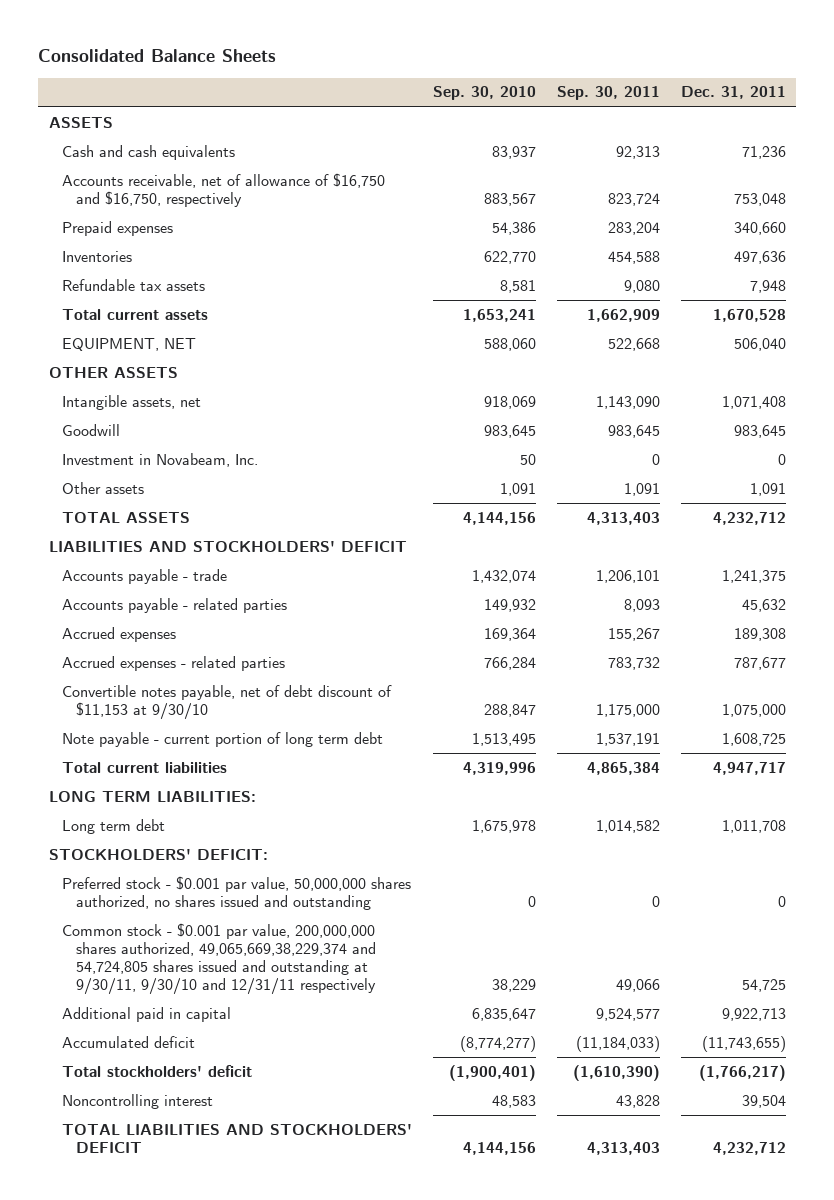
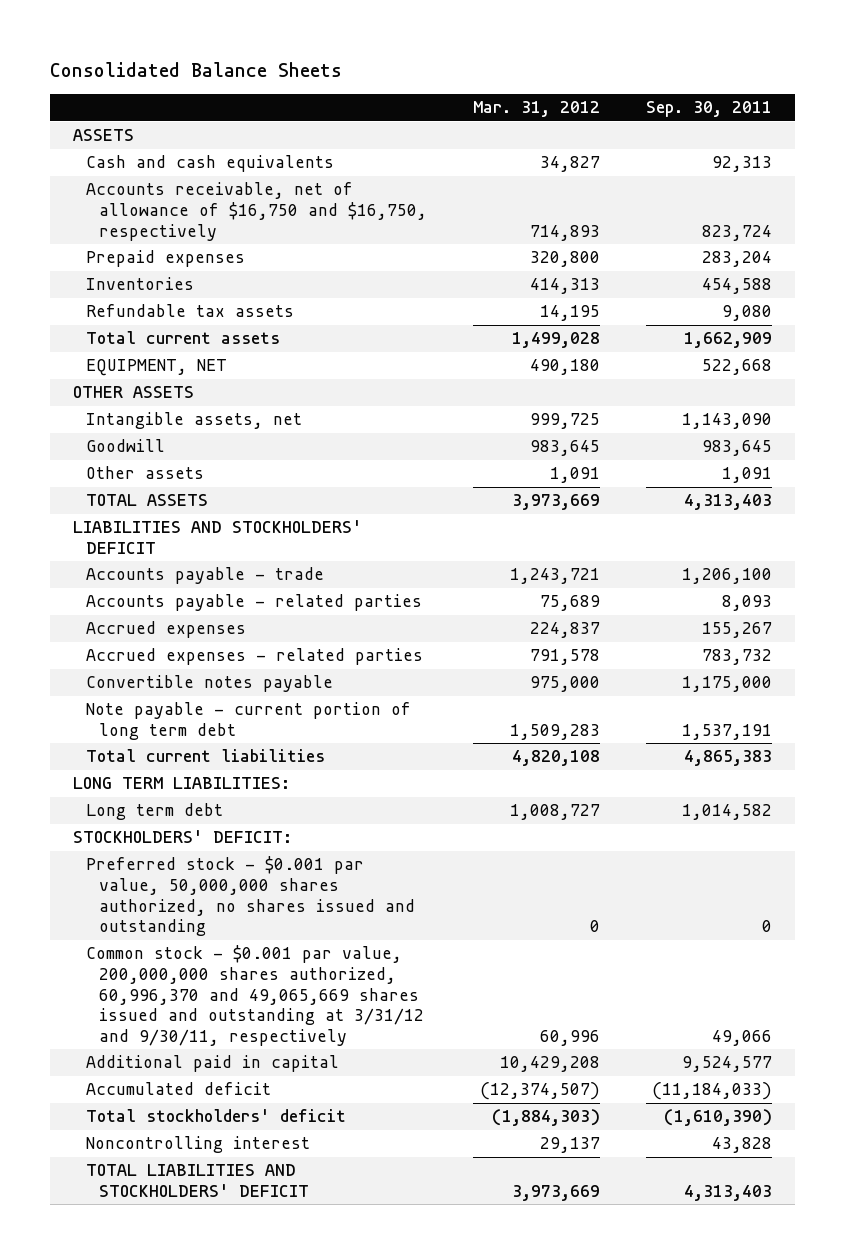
[433,86,537,101] Sep. 30, 2010 -> none
[680,86,786,100] Dec. 31, 2011 -> none
none -> [473,101,601,118] Mar. 31, 2012
[62,452,259,467] Investment in Novabeam, Inc. -> none
[595,569,660,583] 1,206,101 -> [682,568,773,585] 1,206,100
[62,684,393,720] Convertible notes payable, net of debt discount of $11,153 at 9/30/10 -> [86,675,334,693] Convertible notes payable
[586,761,660,775] 4,865,384 -> [684,750,773,767] 4,865,383
[62,922,376,995] Common stock - $0.001 par value, 200,000,000 shares authorized, 49,065,669,38,229,374 and 54,724,805 shares issued and outstanding at 9/30/11, 9/30/10 and 12/31/11 respectively -> [86,945,425,1047] Common stock - $0.001 par value, 200,000,000 shares authorized, 60,996,370 and 49,065,669 shares issued and outstanding at 3/31/12 and 9/30/11, respectively

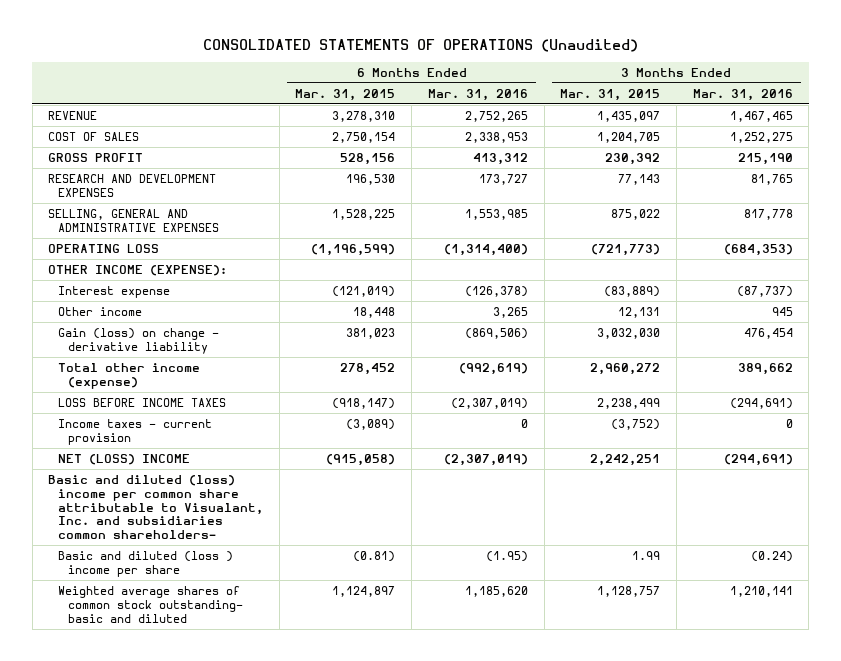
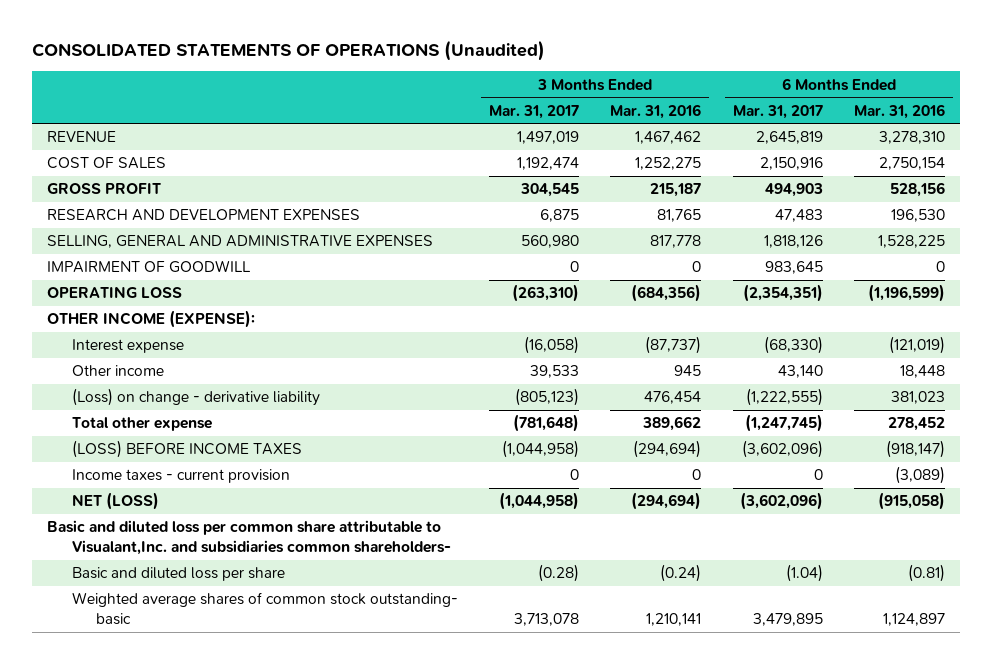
[295,88,396,101] Mar. 31, 2015 -> none
[560,88,661,101] Mar. 31, 2015 -> none
none -> [489,104,580,119] Mar. 31, 2017
none -> [732,104,823,119] Mar. 31, 2017
[464,110,528,122] 2,752,265 -> [878,131,945,145] 3,278,310
[729,110,793,122] 1,467,465 -> [635,131,702,145] 1,467,462
[464,131,528,143] 2,338,953 -> [878,157,945,171] 2,750,154
[472,152,528,165] 413,312 -> [889,182,945,198] 528,156
[737,152,793,165] 215,190 -> [650,183,702,198] 215,187
[478,173,528,185] 173,727 -> [890,209,945,223] 196,530
[464,208,528,220] 1,553,985 -> [877,235,945,249] 1,528,225
none -> [47,260,252,274] IMPAIRMENT OF GOODWILL
[443,243,528,256] (1,314,400) -> [867,284,945,303] (1,196,599)
[723,243,793,256] (684,353) -> [631,284,702,303] (684,356)
[464,285,528,297] (126,378) -> [888,336,945,355] (121,019)
[492,306,528,318] 3,265 -> [899,365,945,379] 18,448
[57,327,219,354] Gain (loss) on change - derivative liability -> [71,388,320,407] (Loss) on change - derivative liability
[464,327,528,339] (869,506) -> [890,391,945,405] 381,023
[57,362,200,389] Total other income (expense) -> [71,417,212,432] Total other expense
[458,362,528,375] (992,619) -> [887,417,945,432] 278,452
[57,397,226,407] LOSS BEFORE INCOME TAXES -> [71,440,302,459] (LOSS) BEFORE INCOME TAXES
[450,397,528,409] (2,307,019) -> [885,440,945,459] (918,147)
[729,397,793,409] (294,691) -> [633,440,702,459] (294,694)
[520,418,528,428] 0 -> [894,466,945,485] (3,089)
[57,453,190,465] NET (LOSS) INCOME -> [71,492,159,511] NET (LOSS)
[443,453,528,466] (2,307,019) -> [877,492,945,511] (915,058)
[723,453,793,466] (294,691) -> [631,492,702,511] (294,694)
[48,474,263,540] Basic and diluted (loss) income per common share attributable to Visualant, Inc. and subsidiaries common shareholders- -> [47,520,451,555] Basic and diluted loss per common share attributable to Visualant,Inc. and subsidiaries common shareholders-
[57,550,233,577] Basic and diluted (loss ) income per share -> [71,567,285,582] Basic and diluted loss per share
[485,550,528,562] (1.95) -> [907,564,945,583] (0.81)
[57,585,243,623] Weighted average shares of common stock outstanding- basic and diluted -> [71,592,458,625] Weighted average shares of common stock outstanding- basic
[464,585,528,597] 1,185,620 -> [882,612,945,626] 1,124,897

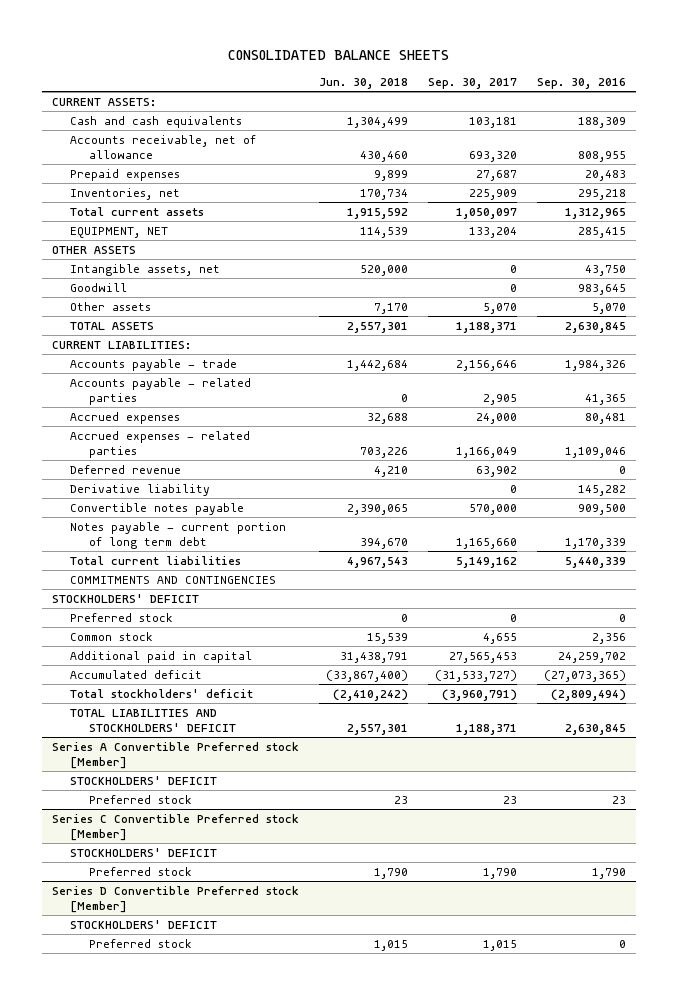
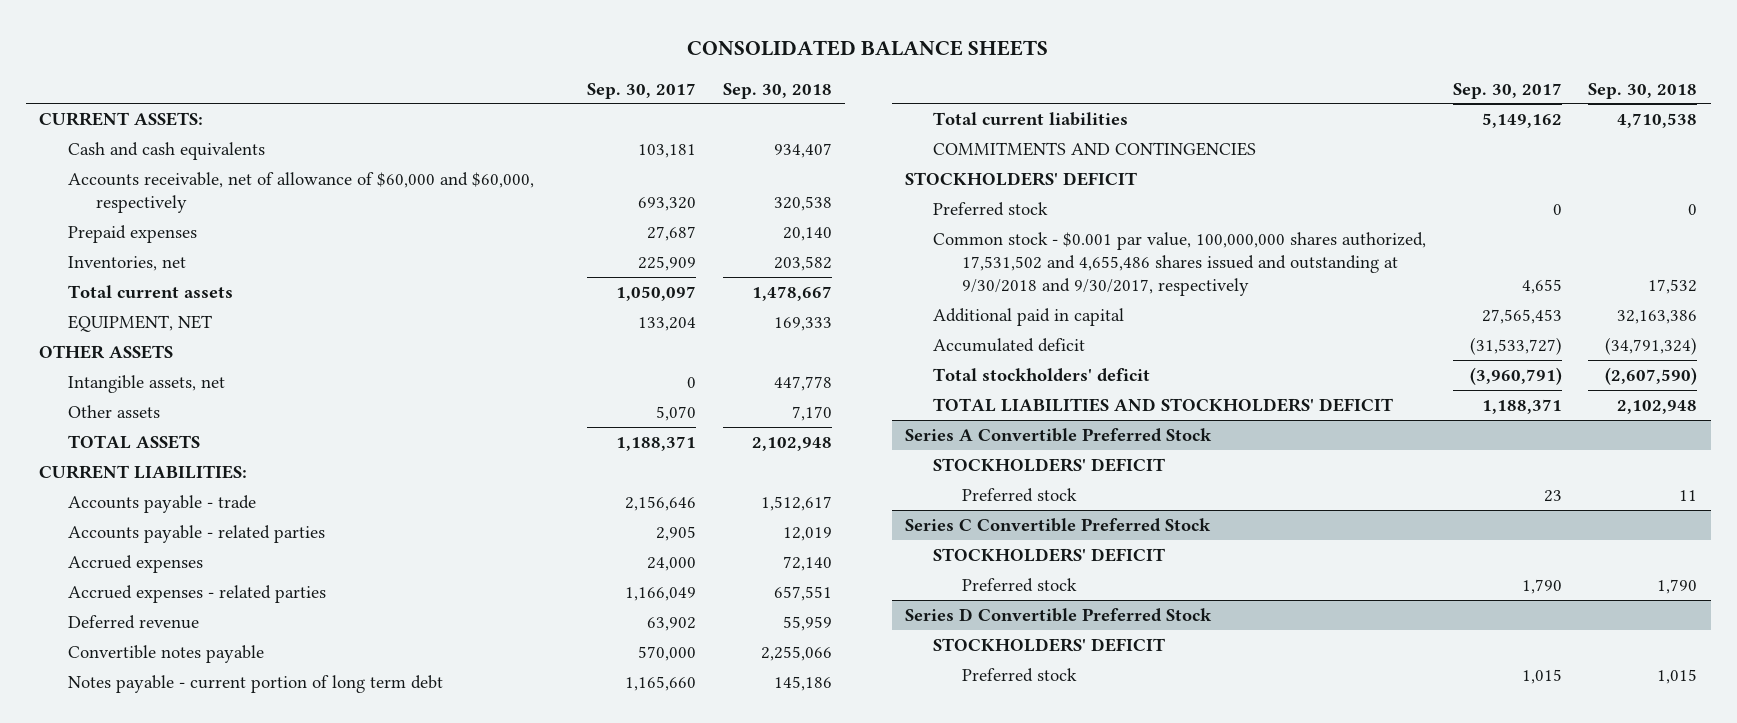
[318,77,408,89] Jun. 30, 2018 -> none
[536,77,626,89] Sep. 30, 2016 -> none
none -> [722,82,832,99] Sep. 30, 2018
[70,134,257,159] Accounts receivable, net of allowance -> [67,171,534,214] Accounts receivable, net of allowance of $60,000 and $60,000, respectively
[70,282,128,292] Goodwill -> none
[70,483,211,496] Derivative liability -> none
[70,631,154,641] Common stock -> [933,231,1427,297] Common stock - $0.001 par value, 100,000,000 shares authorized, 17,531,502 and 4,655,486 shares issued and outstanding at 9/30/2018 and 9/30/2017, respectively
[51,741,299,769] Series A Convertible Preferred stock [Member] -> [905,427,1213,442] Series A Convertible Preferred Stock
[51,813,299,841] Series C Convertible Preferred stock [Member] -> [905,517,1212,532] Series C Convertible Preferred Stock
[51,885,299,913] Series D Convertible Preferred stock [Member] -> [905,607,1213,622] Series D Convertible Preferred Stock

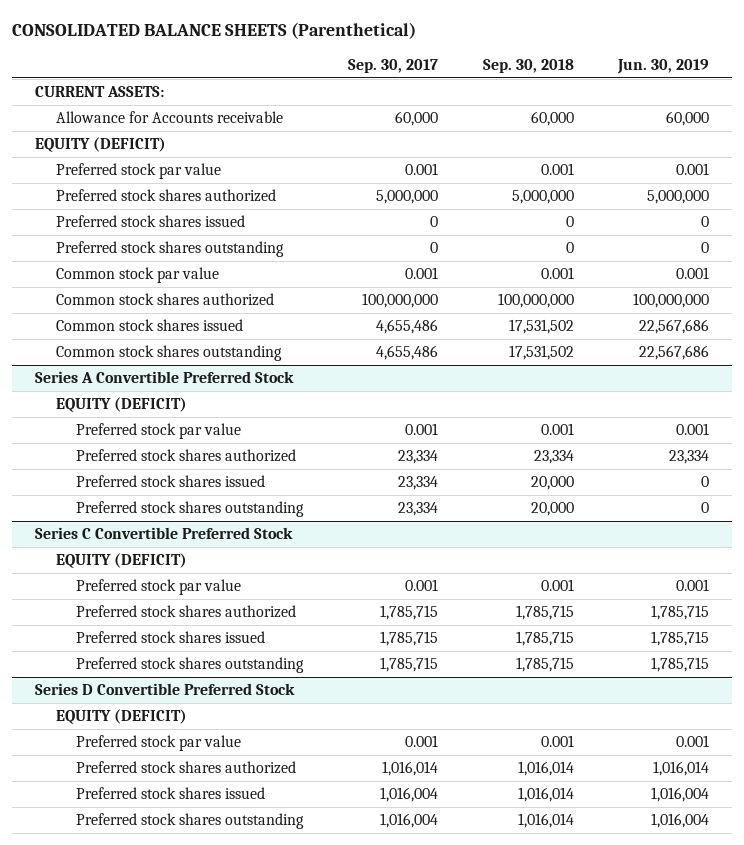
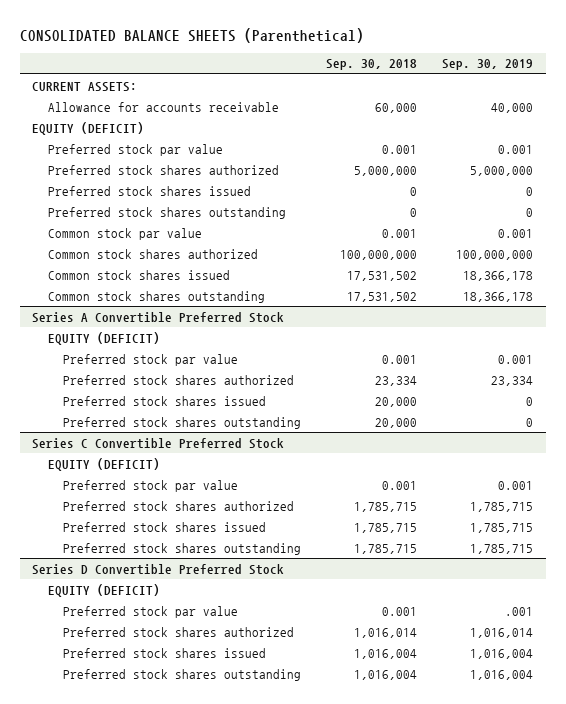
[348,58,439,73] Sep. 30, 2017 -> none
[617,58,710,74] Jun. 30, 2019 -> none
none -> [442,59,534,71] Sep. 30, 2019
[55,111,283,124] Allowance for Accounts receivable -> [47,101,279,112] Allowance for accounts receivable
[517,787,574,803] 1,016,014 -> [354,648,418,659] 1,016,004
[517,813,574,829] 1,016,014 -> [354,669,418,680] 1,016,004

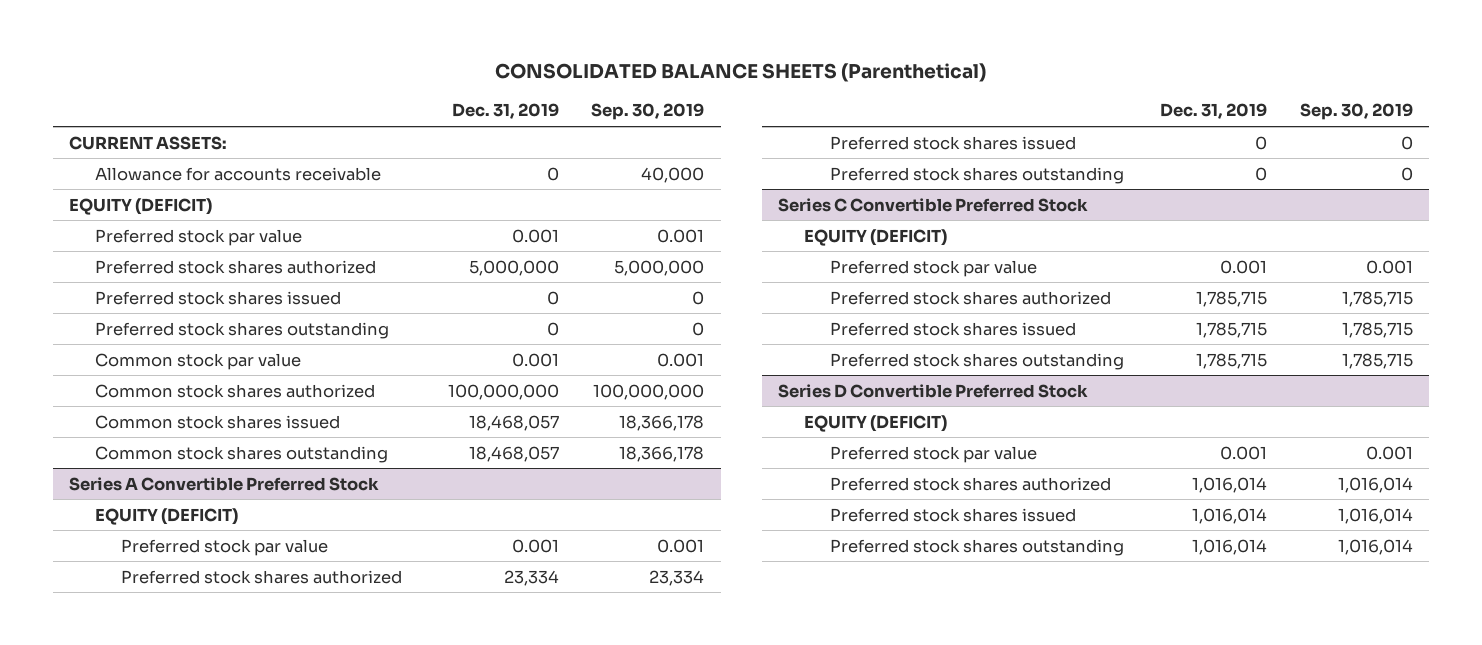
[326,59,418,71] Sep. 30, 2018 -> none
none -> [451,103,559,120] Dec. 31, 2019
[505,606,534,616] .001 -> [1365,445,1413,460] 0.001
[470,648,534,659] 1,016,004 -> [1337,507,1413,524] 1,016,014
[470,669,534,680] 1,016,004 -> [1337,538,1413,555] 1,016,014

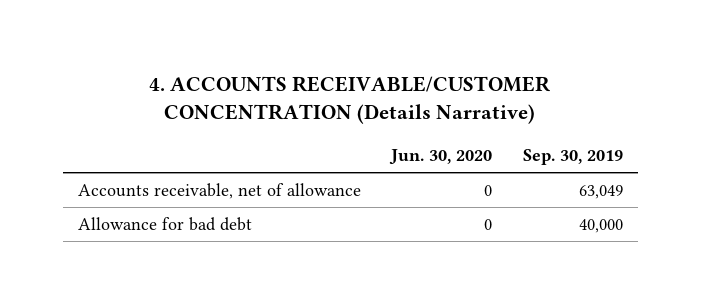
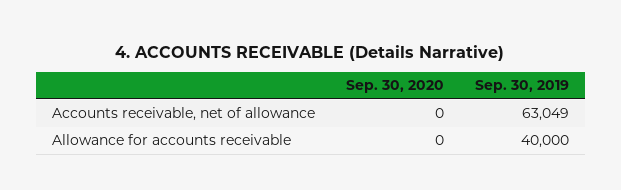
[149,76,551,125] 4. ACCOUNTS RECEIVABLE/CUSTOMER CONCENTRATION (Details Narrative) -> [115,44,505,61] 4. ACCOUNTS RECEIVABLE (Details Narrative)
[389,148,493,165] Jun. 30, 2020 -> none
none -> [345,80,444,94] Sep. 30, 2020
[78,217,253,232] Allowance for bad debt -> [51,134,291,146] Allowance for accounts receivable

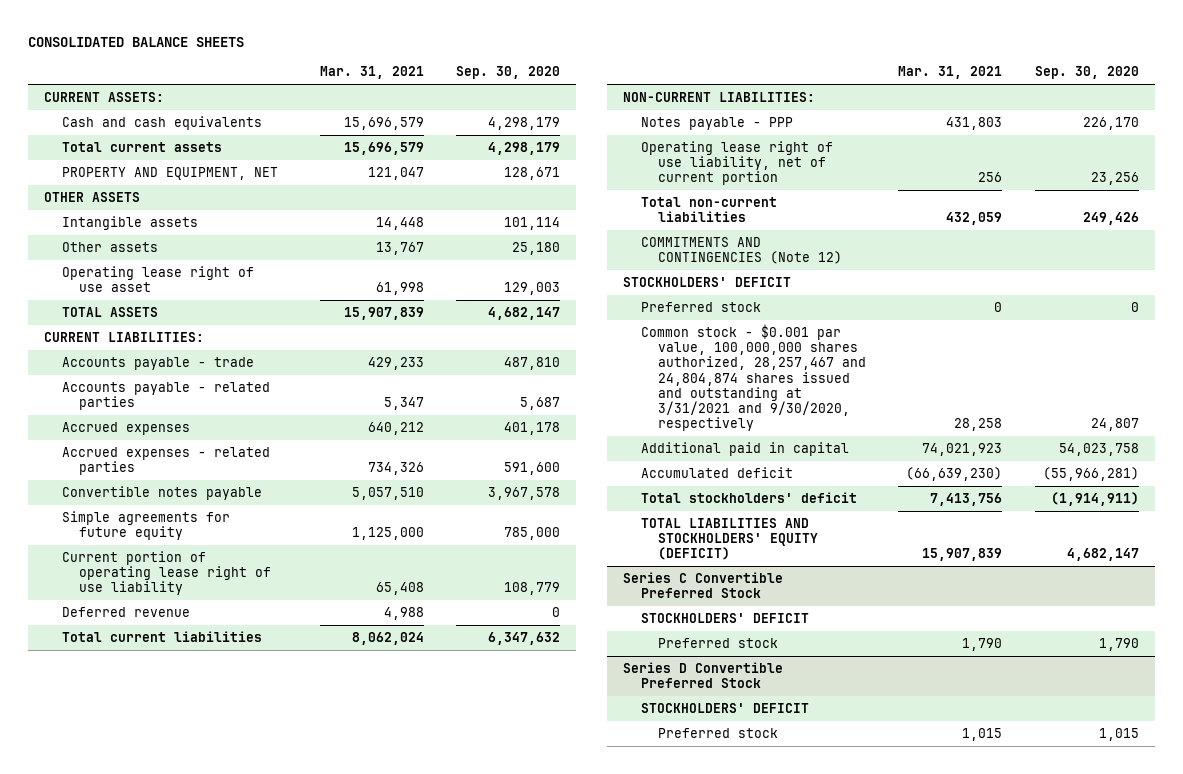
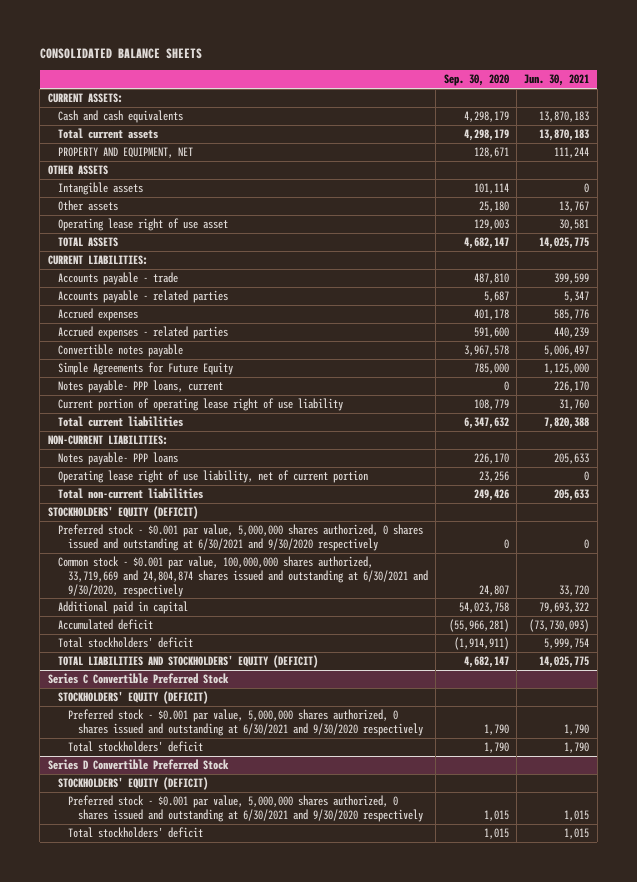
[319,66,424,80] Mar. 31, 2021 -> none
none -> [524,74,590,87] Jun. 30, 2021
[61,510,230,541] Simple agreements for future equity -> [57,362,233,376] Simple Agreements for Future Equity
none -> [57,380,223,394] Notes payable- PPP loans, current
[61,606,190,617] Deferred revenue -> none
[640,116,793,130] Notes payable - PPP -> [57,452,178,466] Notes payable- PPP loans
[640,236,842,265] COMMITMENTS AND CONTINGENCIES (Note 12) -> none
[623,276,792,287] STOCKHOLDERS' DEFICIT -> [47,506,198,520] STOCKHOLDERS' EQUITY (DEFICIT)
[640,301,761,312] Preferred stock -> [57,524,423,551] Preferred stock - $0.001 par value, 5,000,000 shares authorized, 0 shares issued and outstanding at 6/30/2021 and 9/30/2020 respectively
[640,323,866,432] Common stock - $0.001 par value, 100,000,000 shares authorized, 28,257,467 and 24,804,874 shares issued and outstanding at 3/31/2021 and 9/30/2020, respectively -> [57,556,429,597] Common stock - $0.001 par value, 100,000,000 shares authorized, 33,719,669 and 24,804,874 shares issued and outstanding at 6/30/2021 and 9/30/2020, respectively
[640,612,809,623] STOCKHOLDERS' DEFICIT -> [57,691,208,705] STOCKHOLDERS' EQUITY (DEFICIT)
[657,637,778,648] Preferred stock -> [68,709,424,736] Preferred stock - $0.001 par value, 5,000,000 shares authorized, 0 shares issued and outstanding at 6/30/2021 and 9/30/2020 respectively
none -> [68,741,204,753] Total stockholders' deficit
[640,702,809,713] STOCKHOLDERS' DEFICIT -> [57,777,208,791] STOCKHOLDERS' EQUITY (DEFICIT)
[657,727,778,738] Preferred stock -> [68,795,424,822] Preferred stock - $0.001 par value, 5,000,000 shares authorized, 0 shares issued and outstanding at 6/30/2021 and 9/30/2020 respectively
none -> [68,827,204,839] Total stockholders' deficit

